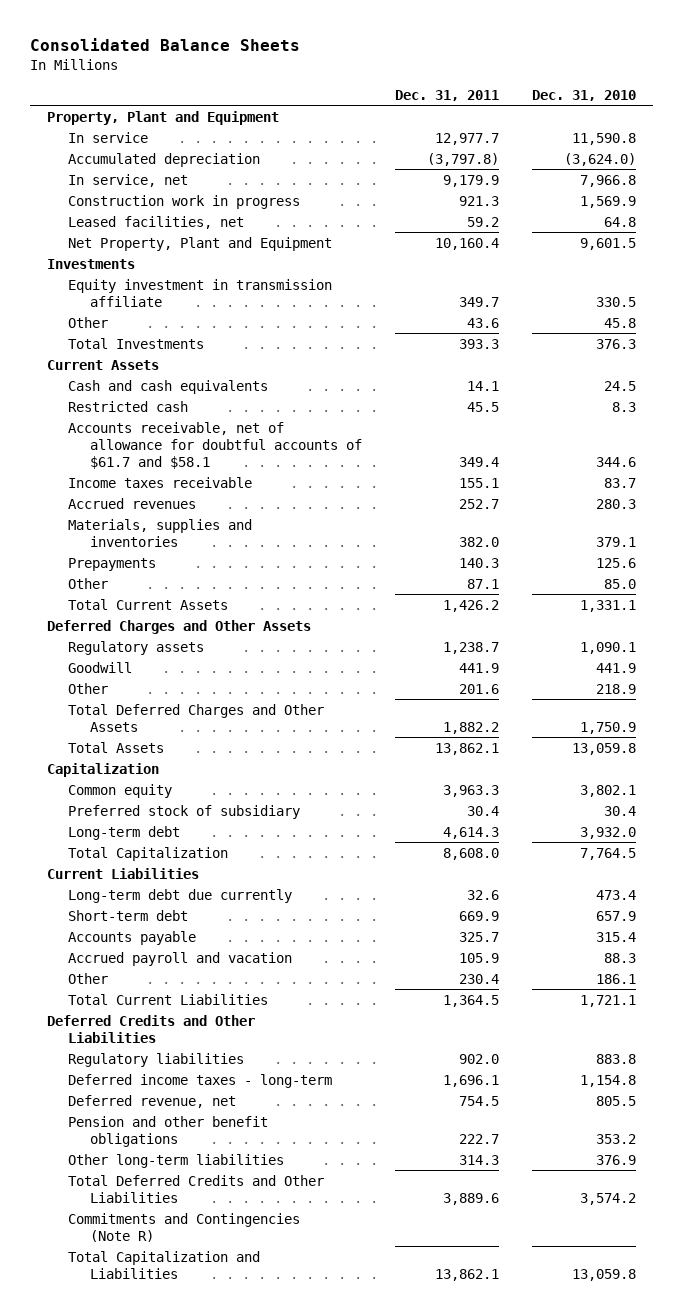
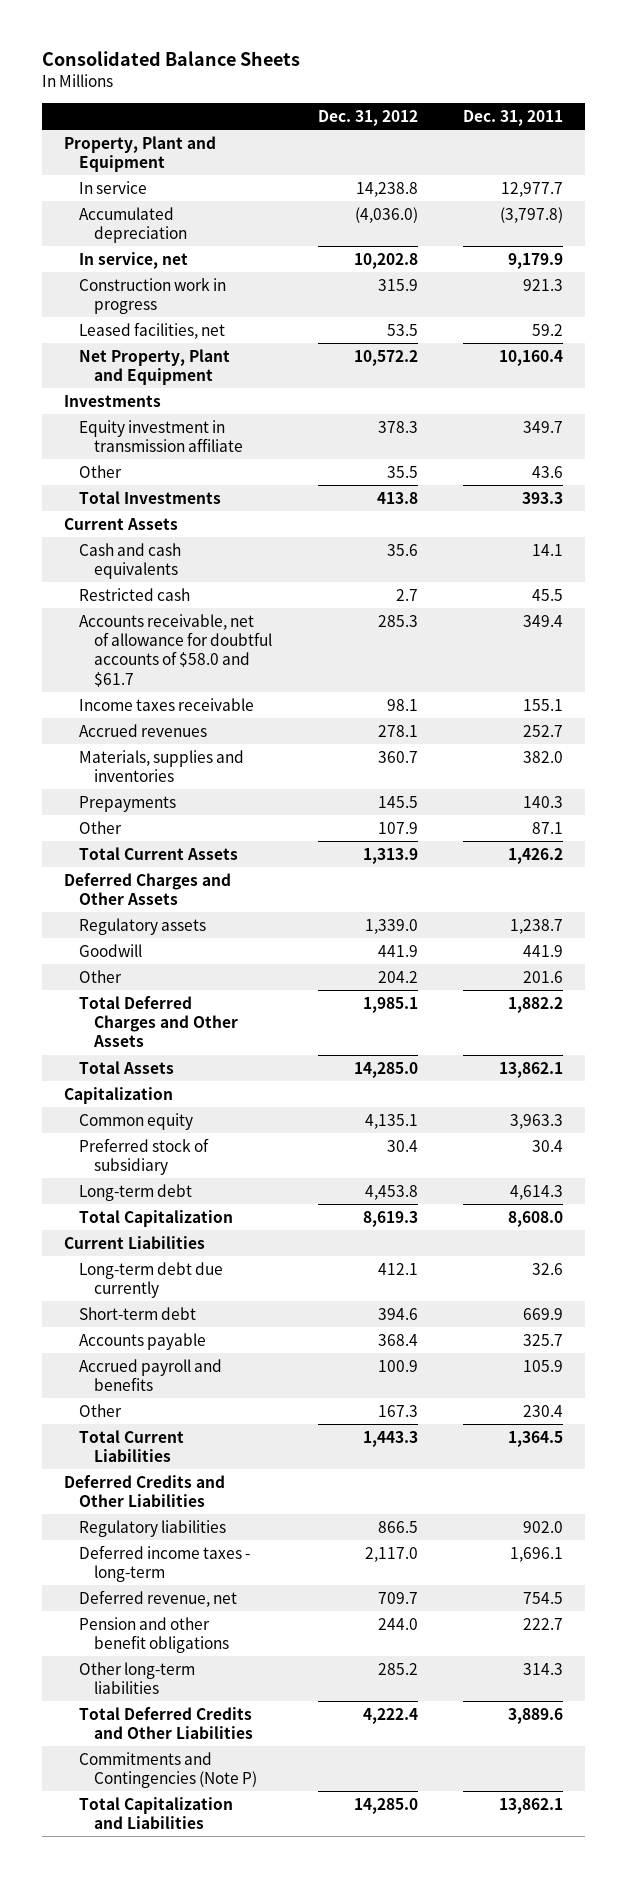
[532,89,637,101] Dec. 31, 2010 -> none
none -> [317,109,418,126] Dec. 31, 2012
[68,421,362,469] Accounts receivable, net of allowance for doubtful accounts of $61.7 and $58.1 -> [79,613,273,687] Accounts receivable, net of allowance for doubtful accounts of $58.0 and $61.7
[68,951,293,966] Accrued payroll and vacation -> [79,1358,223,1392] Accrued payroll and benefits
[68,1212,301,1242] Commitments and Contingencies (Note R) -> [79,1751,258,1789] Commitments and Contingencies (Note P)

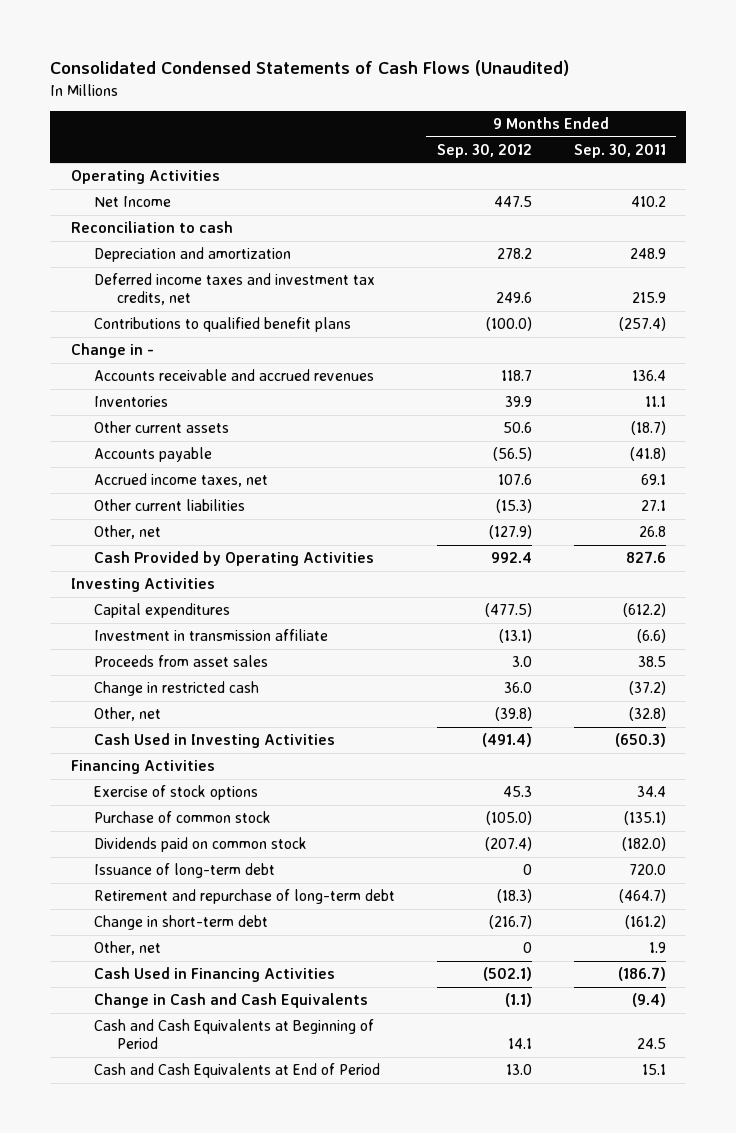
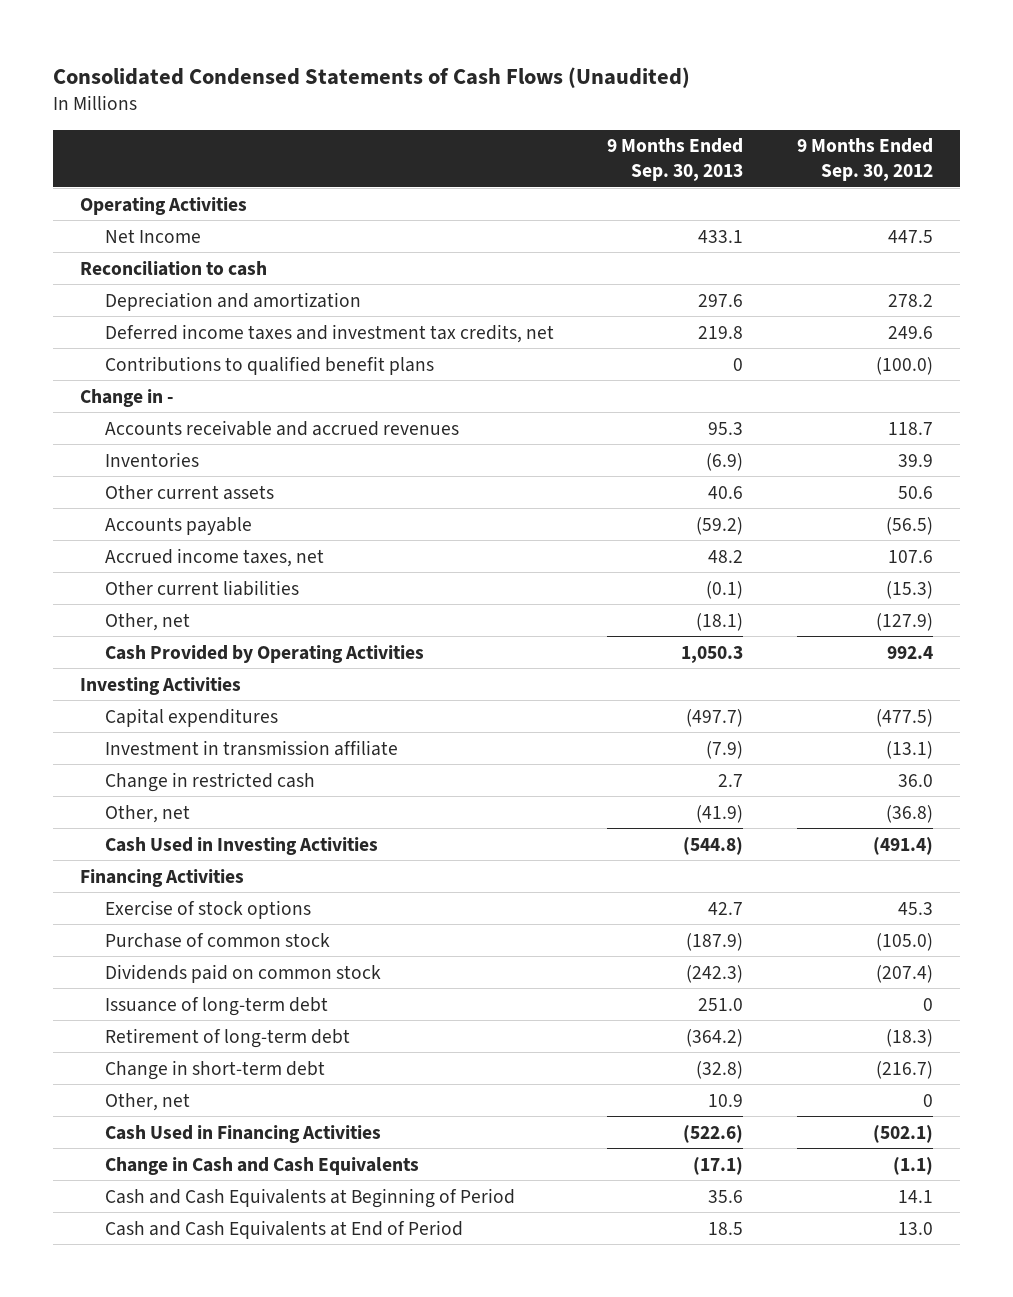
[573,144,666,159] Sep. 30, 2011 -> none
none -> [607,138,744,181] 9 Months Ended Sep. 30, 2013
[93,655,268,668] Proceeds from asset sales -> none
[494,707,532,722] (39.8) -> [885,804,933,823] (36.8)
[93,889,395,905] Retirement and repurchase of long-term debt -> [104,1027,350,1048] Retirement of long-term debt

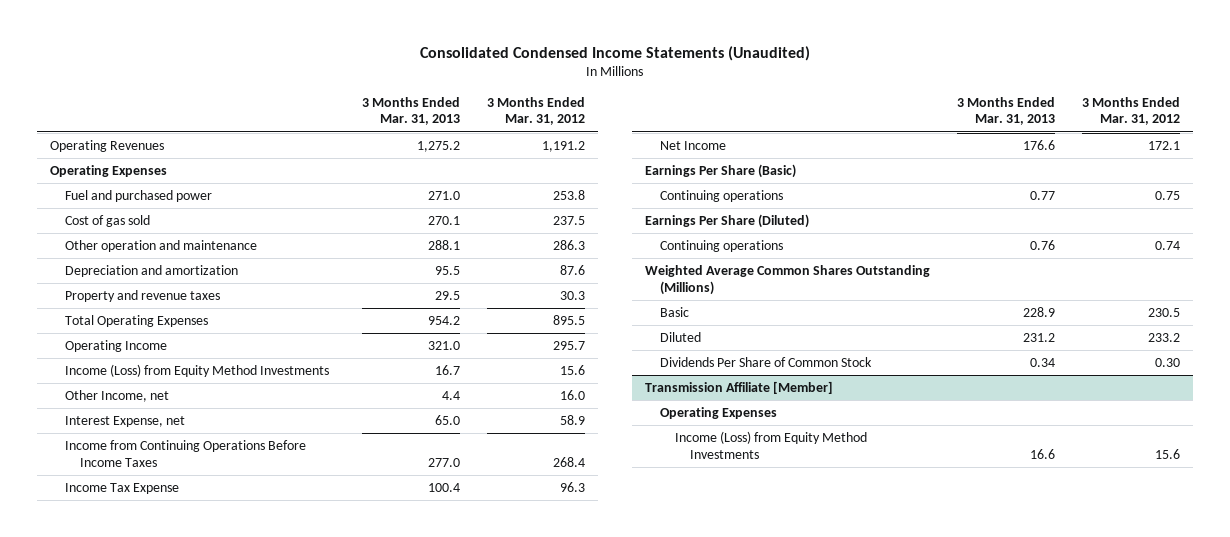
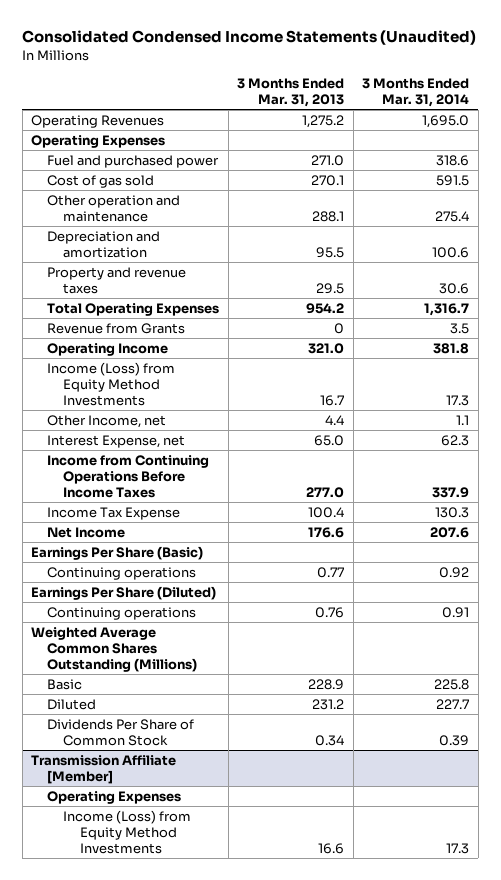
[486,96,585,126] 3 Months Ended Mar. 31, 2012 -> none
none -> [362,78,470,108] 3 Months Ended Mar. 31, 2014
none -> [47,322,186,334] Revenue from Grants

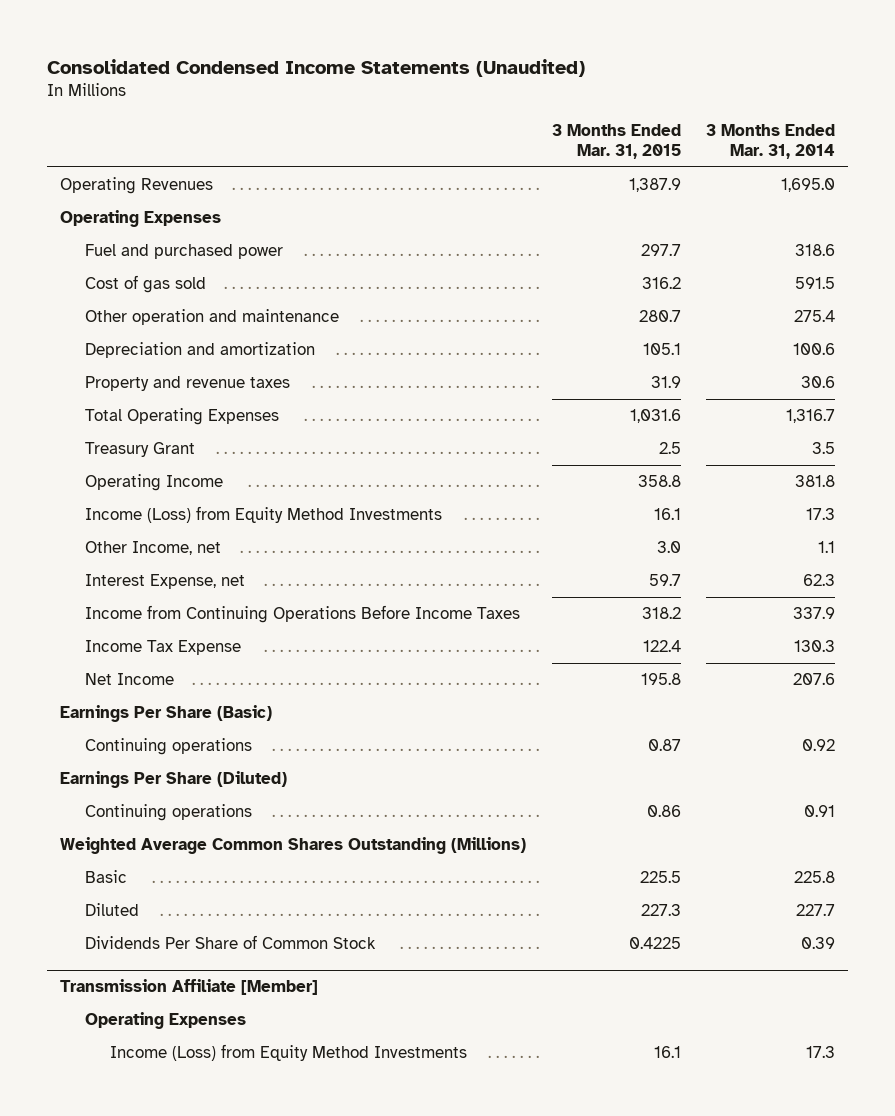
[237,78,345,108] 3 Months Ended Mar. 31, 2013 -> none
none -> [551,123,681,159] 3 Months Ended Mar. 31, 2015
[47,322,186,334] Revenue from Grants -> [85,442,196,458] Treasury Grant

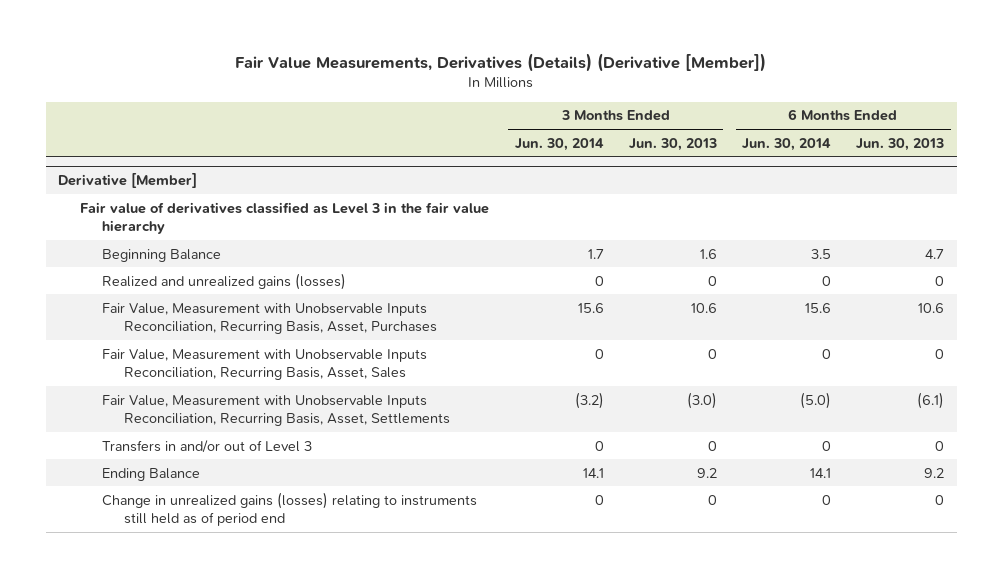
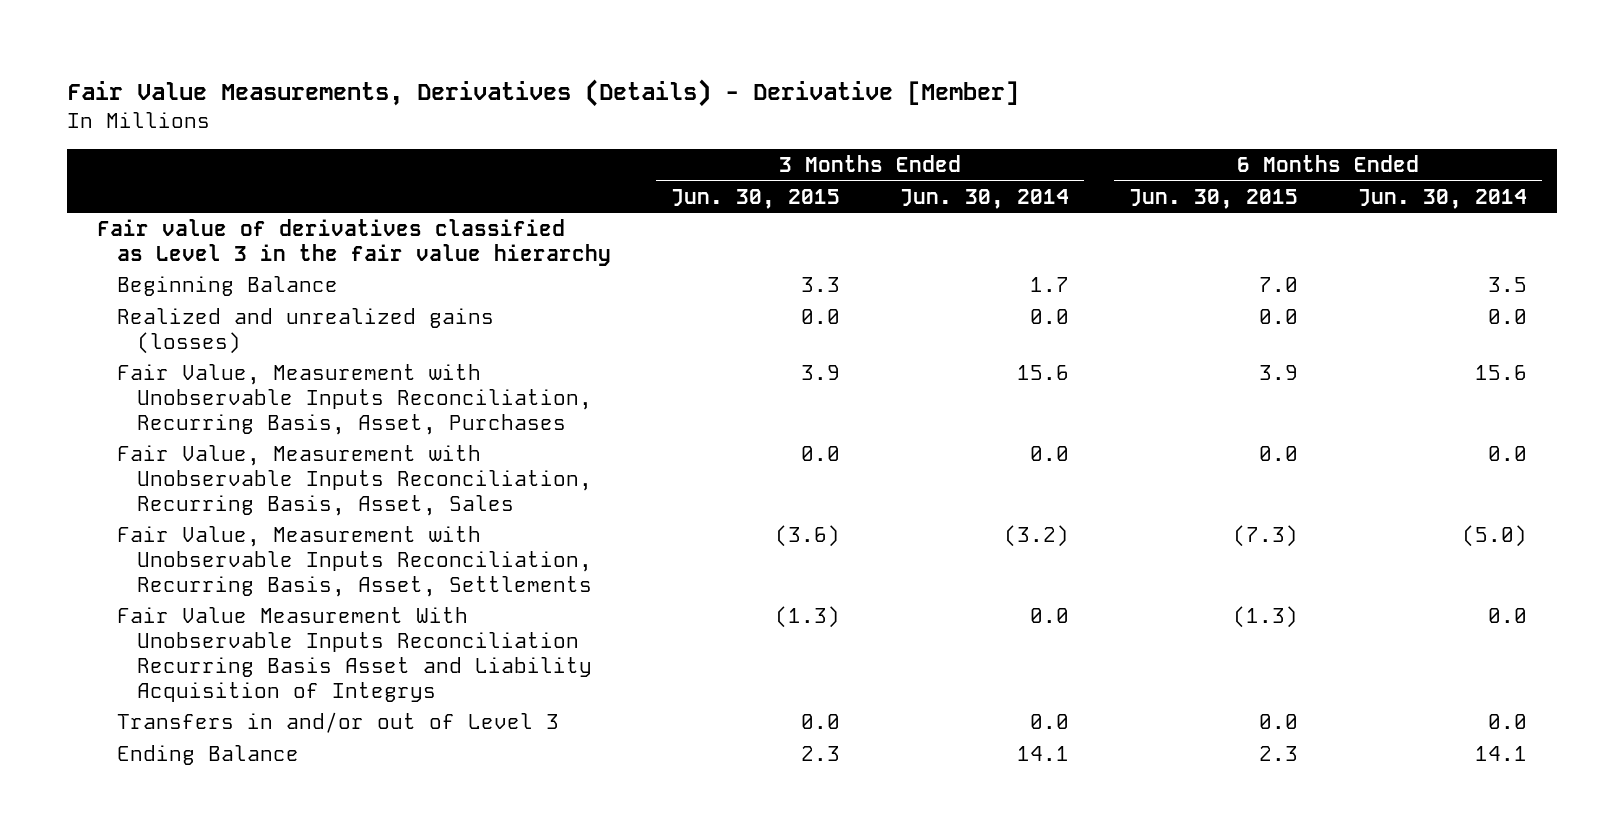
[235,53,767,73] Fair Value Measurements, Derivatives (Details) (Derivative [Member]) -> [67,78,1020,107] Fair Value Measurements, Derivatives (Details) - Derivative [Member]
[628,137,717,151] Jun. 30, 2013 -> none
[856,137,945,151] Jun. 30, 2013 -> none
none -> [671,188,841,209] Jun. 30, 2015
none -> [1129,188,1299,209] Jun. 30, 2015
[58,172,198,188] Derivative [Member] -> none
[594,275,604,286] 0 -> [1030,309,1070,325] 0.0
[822,275,832,286] 0 -> [1488,309,1528,325] 0.0
[594,348,604,359] 0 -> [1030,446,1070,462] 0.0
[822,348,832,359] 0 -> [1488,446,1528,462] 0.0
none -> [117,607,592,702] Fair Value Measurement With Unobservable Inputs Reconciliation Recurring Basis Asset and Liability Acquisition of Integrys
[594,440,604,451] 0 -> [1030,714,1070,730] 0.0
[822,440,832,451] 0 -> [1488,714,1528,730] 0.0
[101,491,477,527] Change in unrealized gains (losses) relating to instruments still held as of period end -> none

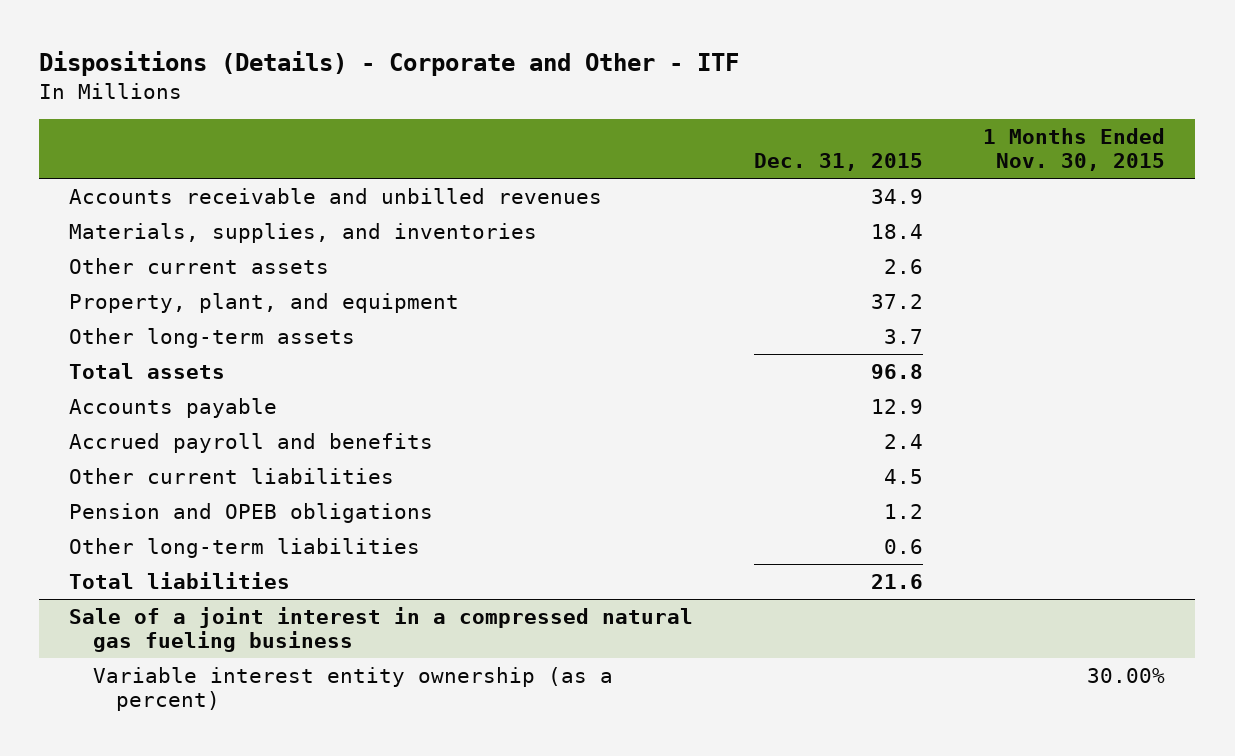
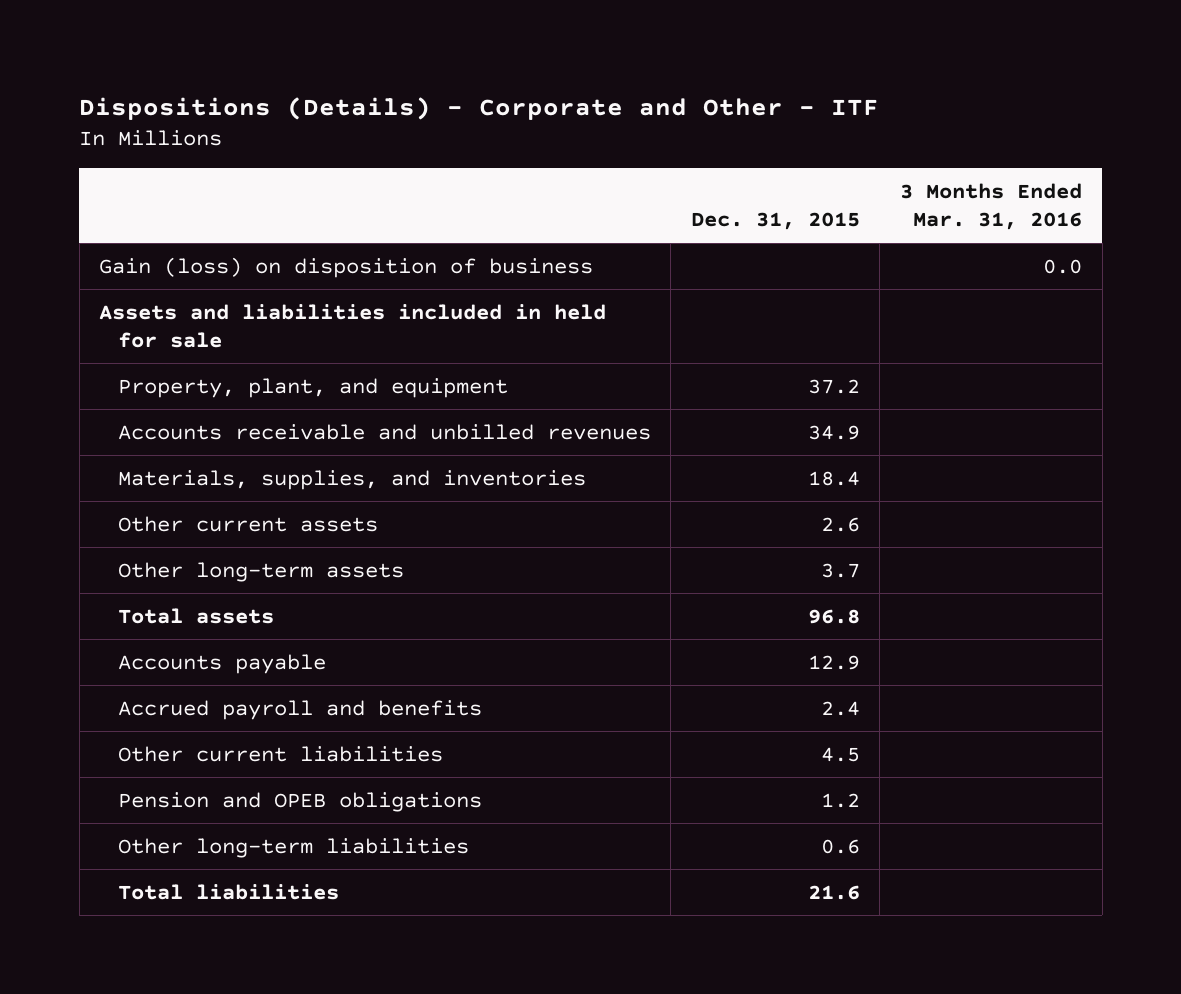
[983,128,1166,172] 1 Months Ended Nov. 30, 2015 -> none
none -> [900,182,1083,231] 3 Months Ended Mar. 31, 2016
none -> [99,256,594,278] Gain (loss) on disposition of business
none -> [99,303,607,348] Assets and liabilities included in held for sale
[69,293,460,314] Property, plant, and equipment -> [117,377,508,398] Property, plant, and equipment
[69,607,694,652] Sale of a joint interest in a compressed natural gas fueling business -> none
[92,667,613,711] Variable interest entity ownership (as a percent) -> none

